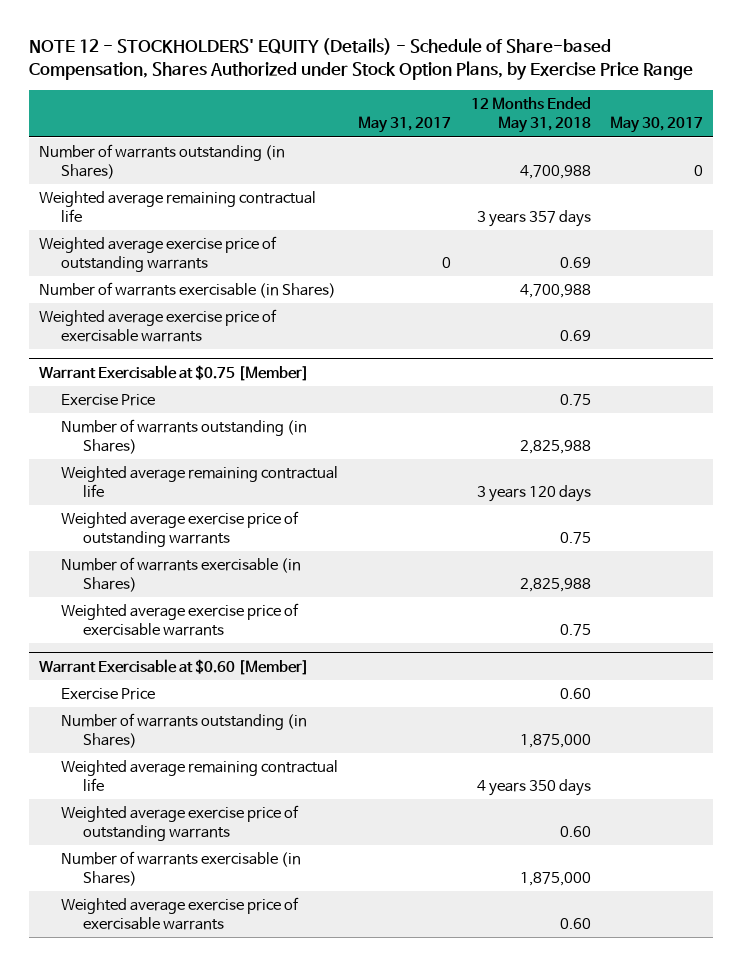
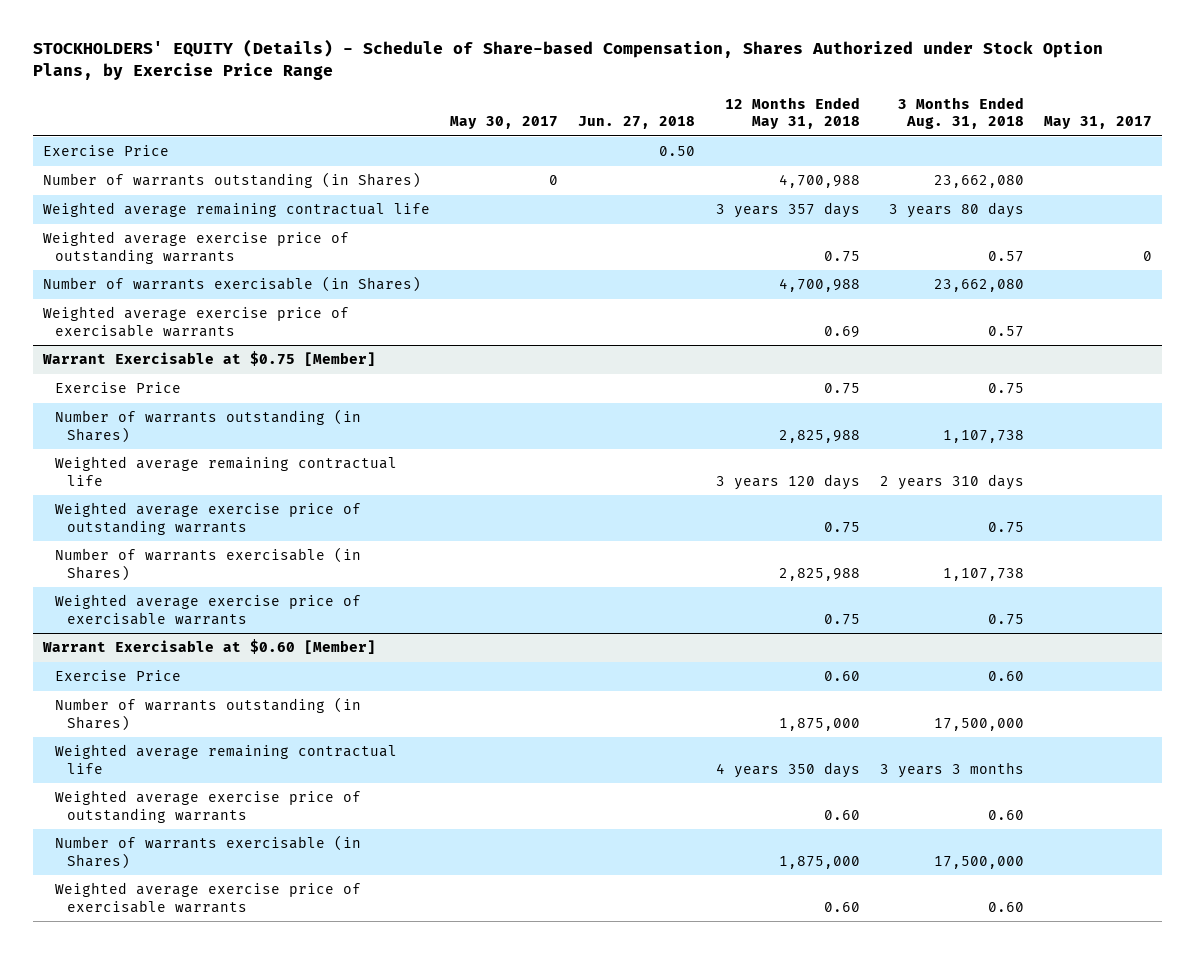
[28,38,693,81] NOTE 12 - STOCKHOLDERS' EQUITY (Details) - Schedule of Share-based Compensation, Shares Authorized under Stock Option Plans, by Exercise Price Range -> [32,39,1103,80] STOCKHOLDERS' EQUITY (Details) - Schedule of Share-based Compensation, Shares Authorized under Stock Option Plans, by Exercise Price Range
none -> [578,116,696,130] Jun. 27, 2018
none -> [897,96,1024,130] 3 Months Ended Aug. 31, 2018
none -> [42,145,169,157] Exercise Price
[559,257,591,269] 0.69 -> [823,250,860,262] 0.75

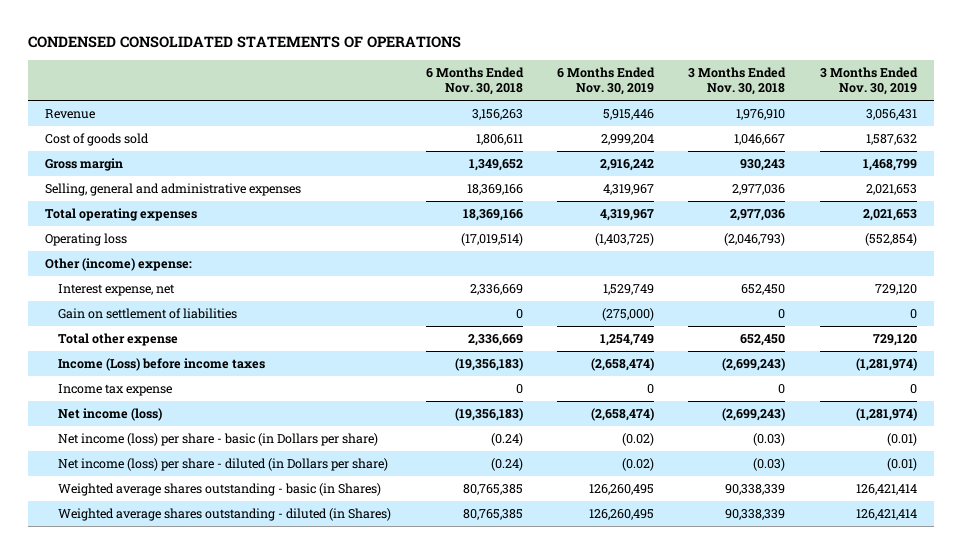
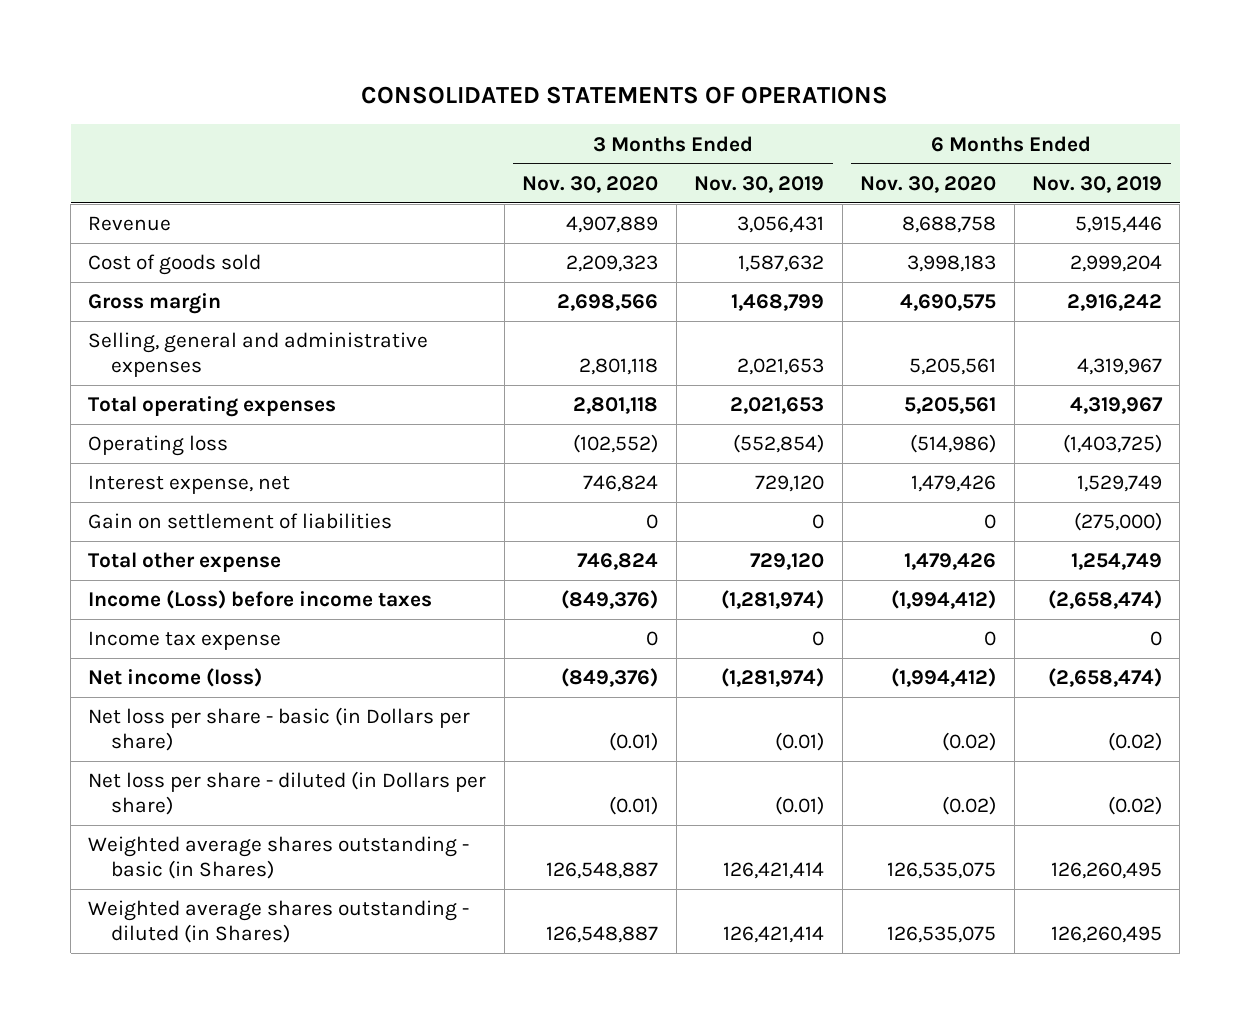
[27,36,461,49] CONDENSED CONSOLIDATED STATEMENTS OF OPERATIONS -> [361,86,889,105] CONSOLIDATED STATEMENTS OF OPERATIONS
[425,66,524,96] 6 Months Ended Nov. 30, 2018 -> none
[688,66,787,96] 3 Months Ended Nov. 30, 2018 -> none
none -> [522,175,659,193] Nov. 30, 2020
none -> [860,175,997,193] Nov. 30, 2020
[45,257,193,271] Other (income) expense: -> none
[58,432,379,446] Net income (loss) per share - basic (in Dollars per share) -> [88,707,471,751] Net loss per share - basic (in Dollars per share)
[58,457,389,471] Net income (loss) per share - diluted (in Dollars per share) -> [88,771,487,815] Net loss per share - diluted (in Dollars per share)

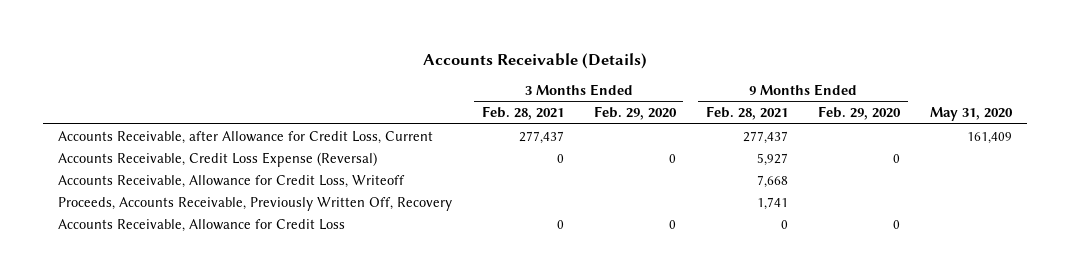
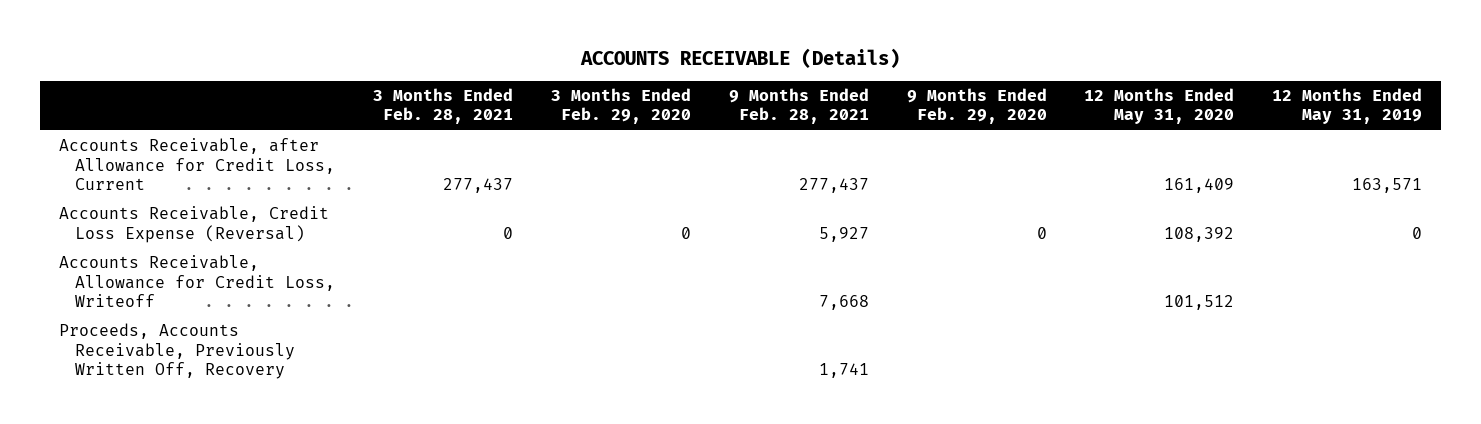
[422,52,647,69] Accounts Receivable (Details) -> [579,47,900,68] ACCOUNTS RECEIVABLE (Details)
[930,107,1014,122] May 31, 2020 -> none
none -> [1084,88,1235,125] 12 Months Ended May 31, 2020
none -> [1272,88,1423,125] 12 Months Ended May 31, 2019
[57,218,345,232] Accounts Receivable, Allowance for Credit Loss -> none

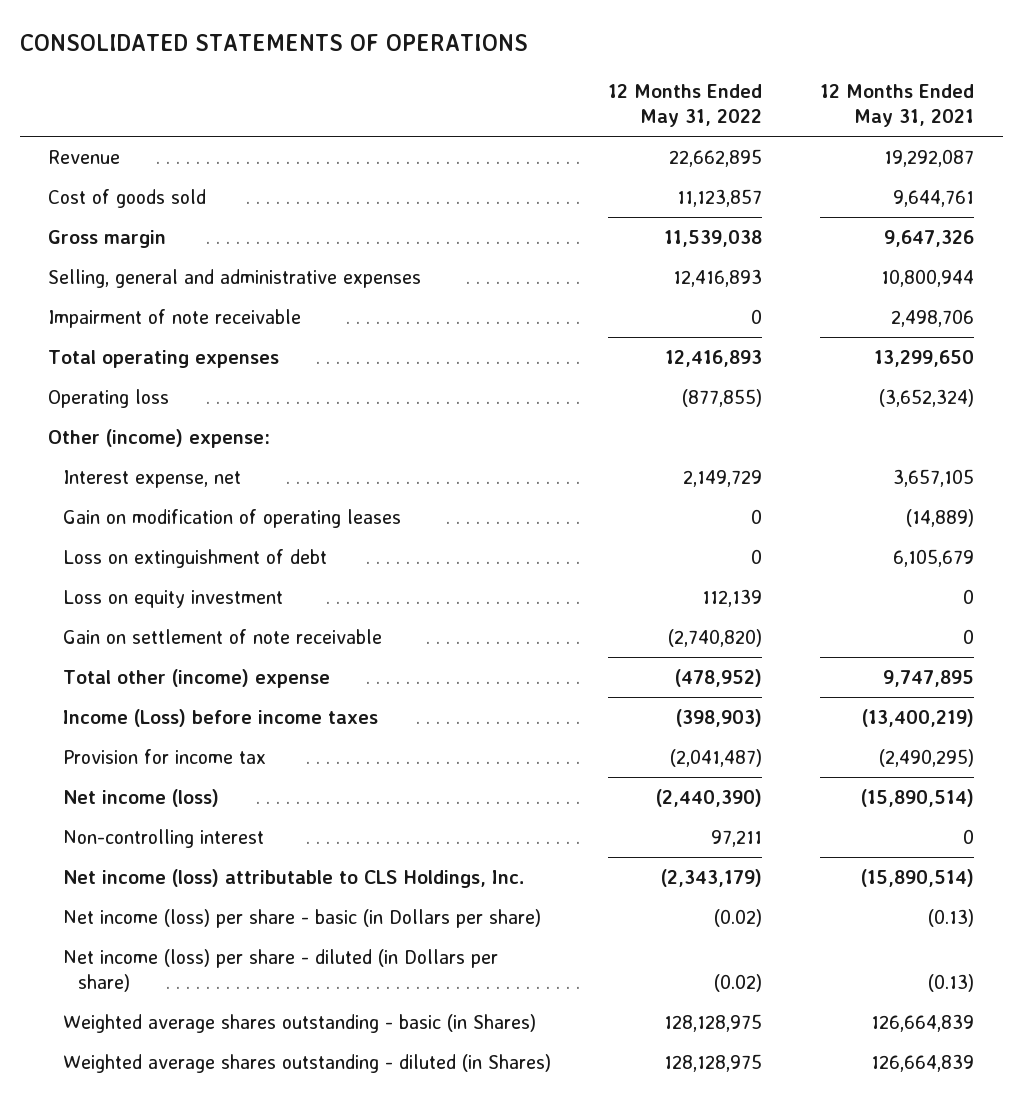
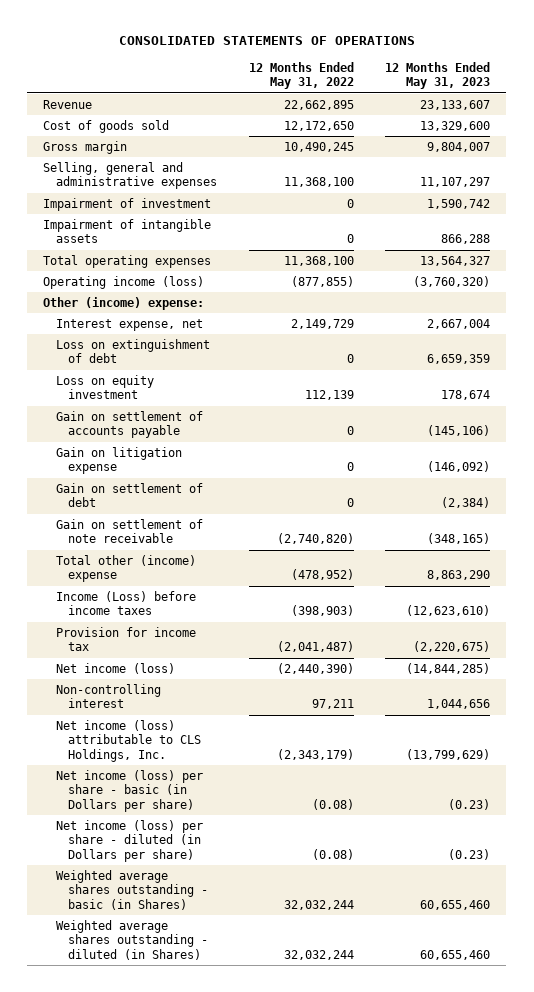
[819,83,974,128] 12 Months Ended May 31, 2021 -> none
none -> [385,61,491,90] 12 Months Ended May 31, 2023
[48,308,302,328] Impairment of note receivable -> none
[677,188,763,207] 11,123,857 -> [283,120,354,131] 12,172,650
[664,229,763,247] 11,539,038 -> [283,141,354,152] 10,490,245
[673,268,763,287] 12,416,893 -> [283,177,354,188] 11,368,100
none -> [43,197,212,211] Impairment of investment
none -> [43,218,212,244] Impairment of intangible assets
[665,349,763,367] 12,416,893 -> [283,255,354,266] 11,368,100
[48,388,170,408] Operating loss -> [43,275,205,289] Operating income (loss)
[62,508,401,528] Gain on modification of operating leases -> none
none -> [55,410,203,439] Gain on settlement of accounts payable
none -> [55,446,182,475] Gain on litigation expense
none -> [55,482,203,508] Gain on settlement of debt
[714,908,763,927] (0.02) -> [311,798,354,810] (0.08)
[714,974,763,993] (0.02) -> [311,848,354,860] (0.08)
[664,1013,763,1032] 128,128,975 -> [283,899,354,910] 32,032,244
[664,1053,763,1072] 128,128,975 -> [283,949,354,960] 32,032,244

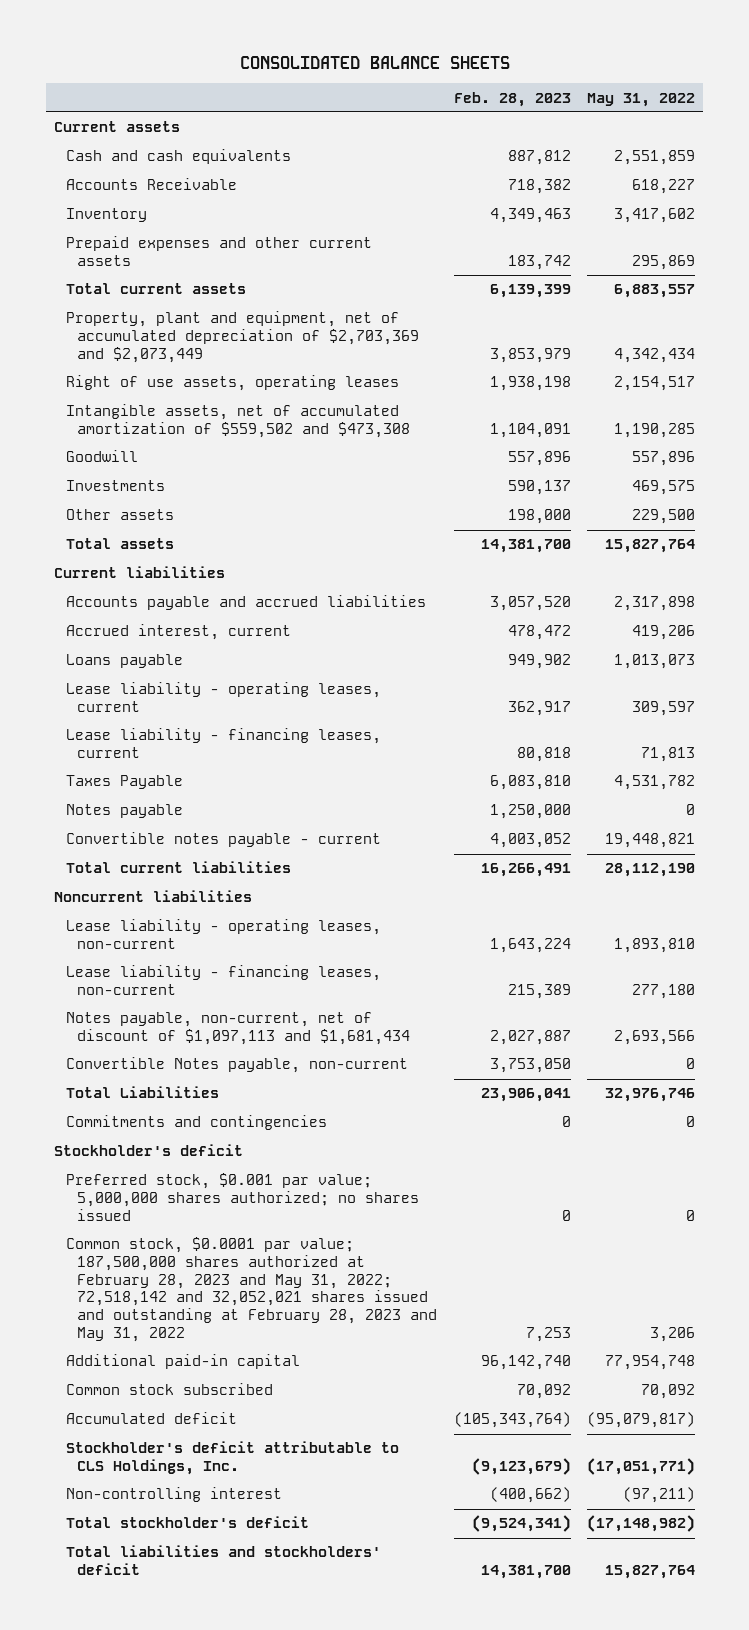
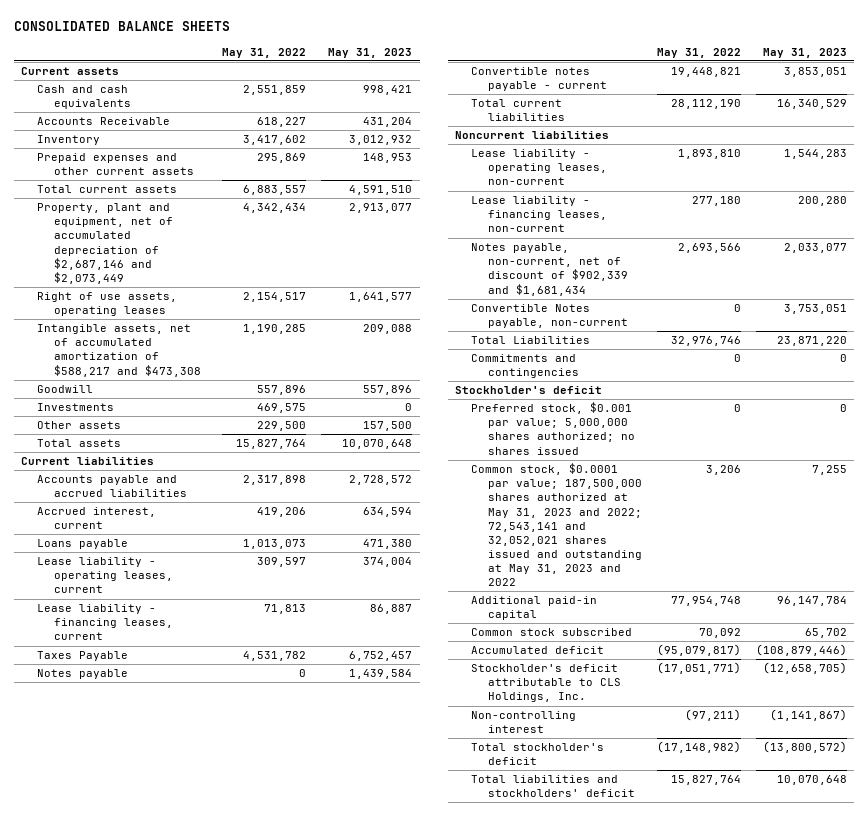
[453,91,571,107] Feb. 28, 2023 -> none
none -> [328,47,413,58] May 31, 2023
[65,311,420,363] Property, plant and equipment, net of accumulated depreciation of $2,703,369 and $2,073,449 -> [37,203,173,284] Property, plant and equipment, net of accumulated depreciation of $2,687,146 and $2,073,449
[65,404,411,439] Intangible assets, net of accumulated amortization of $559,502 and $473,308 -> [37,324,201,377] Intangible assets, net of accumulated amortization of $588,217 and $473,308
[65,1012,411,1046] Notes payable, non-current, net of discount of $1,097,113 and $1,681,434 -> [471,243,628,296] Notes payable, non-current, net of discount of $902,339 and $1,681,434
[65,1237,438,1342] Common stock, $0.0001 par value; 187,500,000 shares authorized at February 28, 2023 and May 31, 2022; 72,518,142 and 32,052,021 shares issued and outstanding at February 28, 2023 and May 31, 2022 -> [471,463,642,587] Common stock, $0.0001 par value; 187,500,000 shares authorized at May 31, 2023 and 2022; 72,543,141 and 32,052,021 shares issued and outstanding at May 31, 2023 and 2022

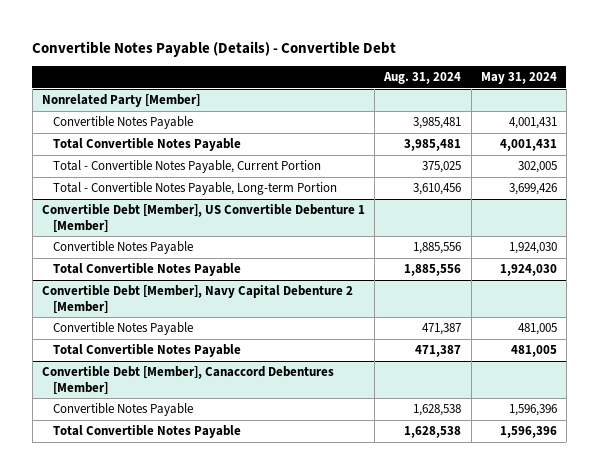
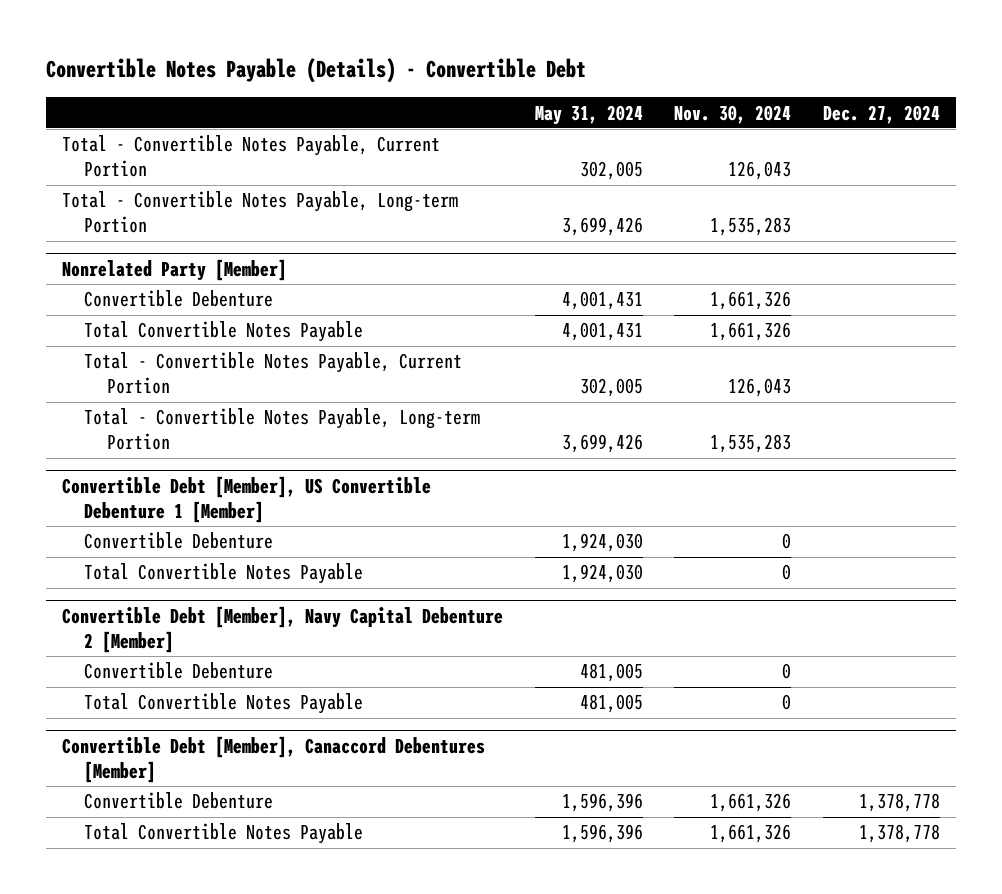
[383,72,462,85] Aug. 31, 2024 -> none
none -> [674,104,792,124] Nov. 30, 2024
none -> [823,104,941,124] Dec. 27, 2024
none -> [61,135,440,178] Total - Convertible Notes Payable, Current Portion
none -> [61,191,458,234] Total - Convertible Notes Payable, Long-term Portion
[52,116,193,130] Convertible Notes Payable -> [84,290,274,308] Convertible Debenture
[52,241,193,255] Convertible Notes Payable -> [84,532,274,550] Convertible Debenture
[52,322,193,336] Convertible Notes Payable -> [84,662,274,680] Convertible Debenture
[52,403,193,417] Convertible Notes Payable -> [84,792,274,810] Convertible Debenture

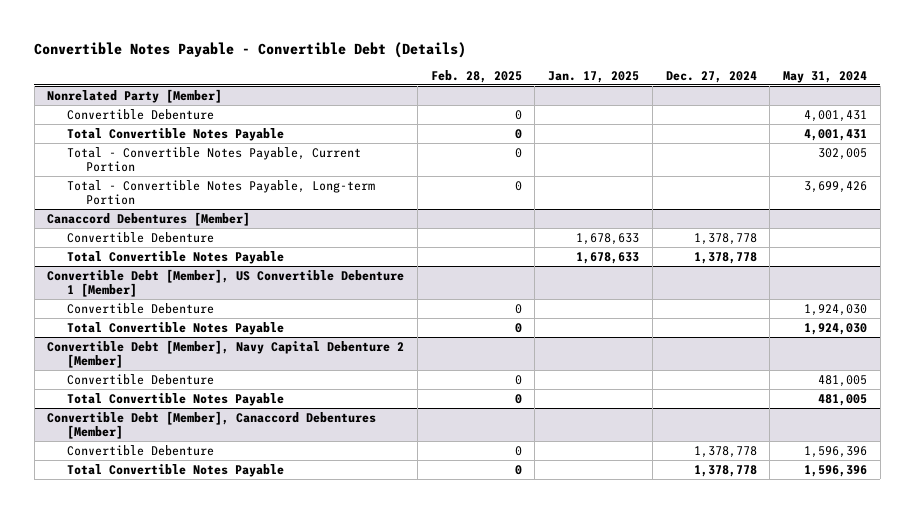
[45,57,586,83] Convertible Notes Payable (Details) - Convertible Debt -> [34,41,467,58] Convertible Notes Payable - Convertible Debt (Details)
[674,104,792,124] Nov. 30, 2024 -> none
none -> [430,69,522,83] Feb. 28, 2025
none -> [548,70,640,83] Jan. 17, 2025
[61,135,440,178] Total - Convertible Notes Payable, Current Portion -> none
[61,191,458,234] Total - Convertible Notes Payable, Long-term Portion -> none
none -> [47,211,251,226] Canaccord Debentures [Member]
none -> [66,231,214,243] Convertible Debenture
none -> [66,250,284,264] Total Convertible Notes Payable

